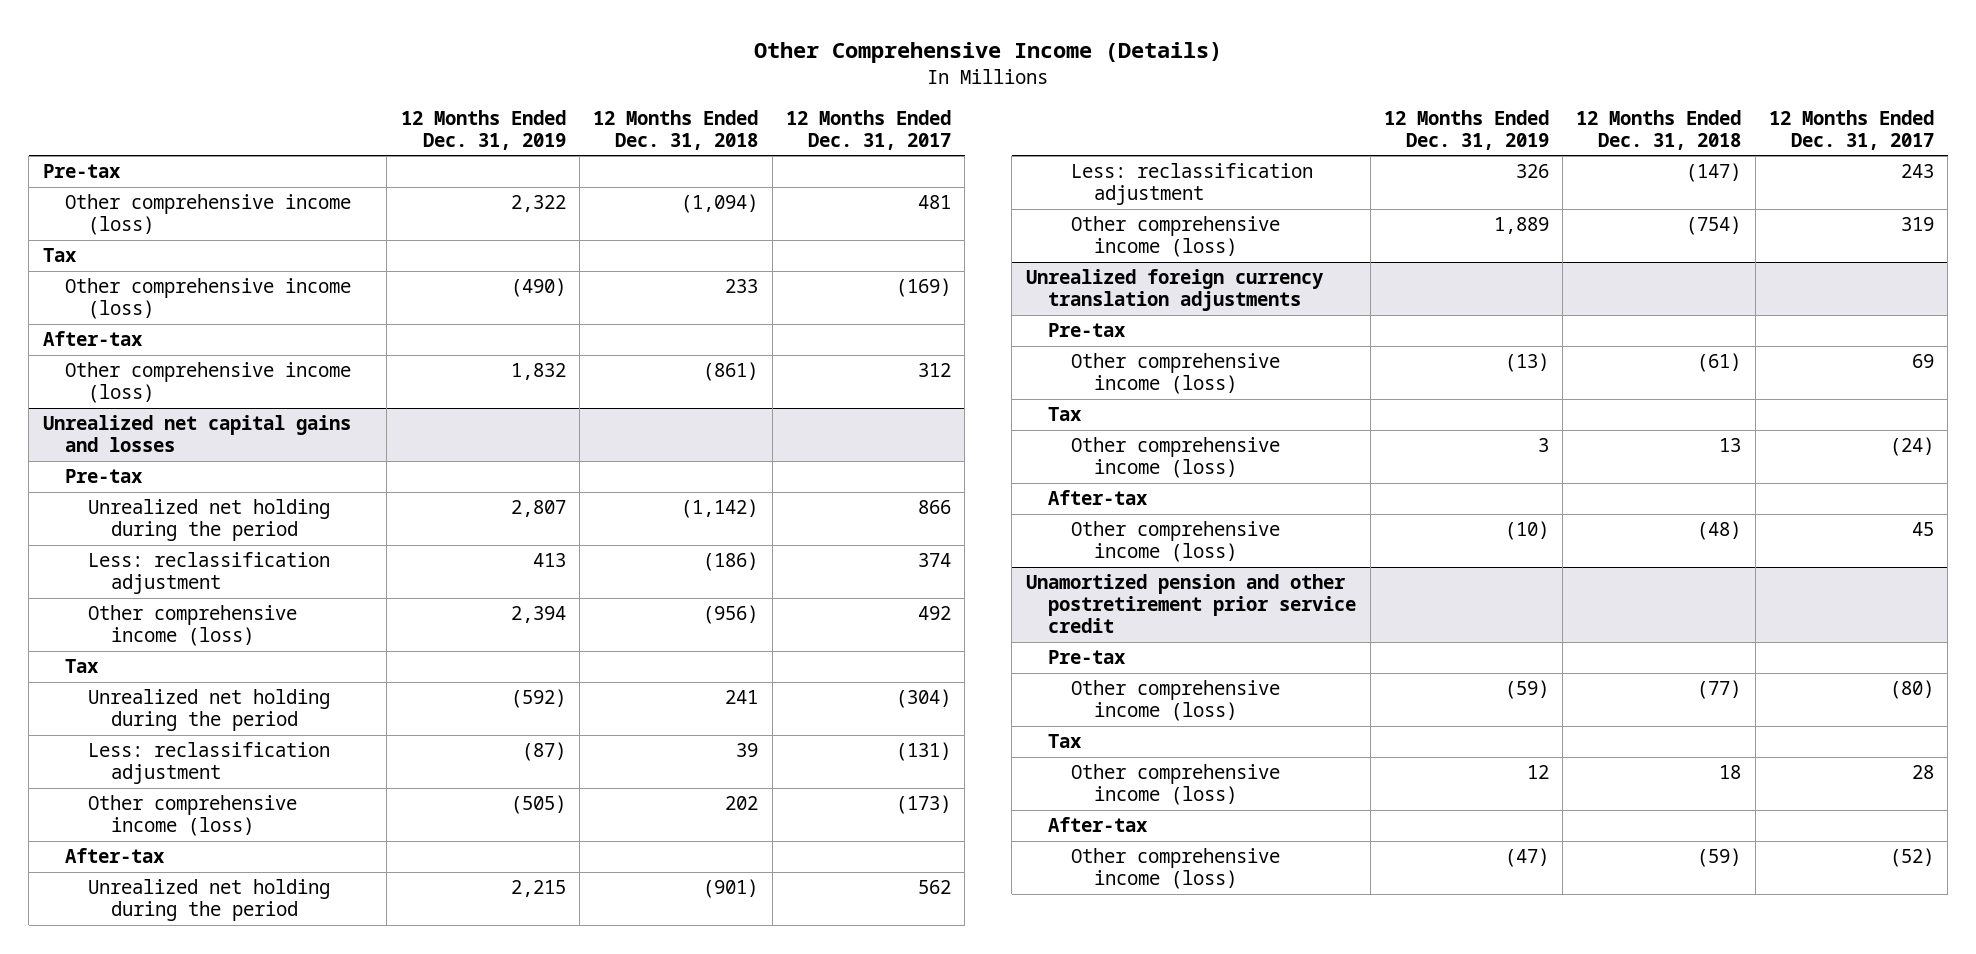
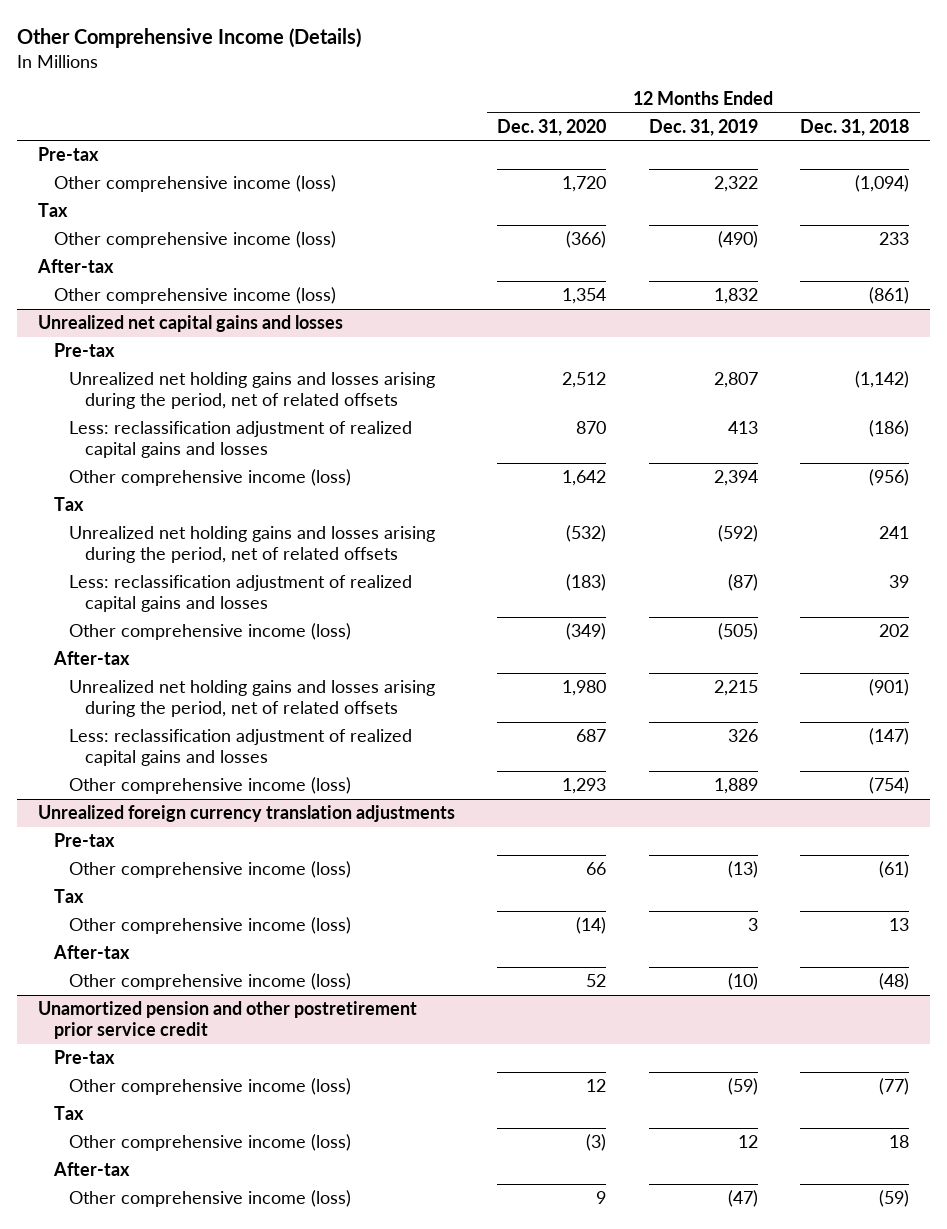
[785,109,951,150] 12 Months Ended Dec. 31, 2017 -> none
none -> [497,118,607,136] Dec. 31, 2020
[87,499,330,542] Unrealized net holding during the period -> [69,372,436,410] Unrealized net holding gains and losses arising during the period, net of related offsets
[87,552,330,595] Less: reclassification adjustment -> [69,421,413,459] Less: reclassification adjustment of realized capital gains and losses
[87,689,330,732] Unrealized net holding during the period -> [69,526,436,564] Unrealized net holding gains and losses arising during the period, net of related offsets
[87,742,330,785] Less: reclassification adjustment -> [69,575,413,613] Less: reclassification adjustment of realized capital gains and losses
[87,879,330,922] Unrealized net holding during the period -> [69,680,436,718] Unrealized net holding gains and losses arising during the period, net of related offsets
[1071,163,1314,206] Less: reclassification adjustment -> [69,729,413,767] Less: reclassification adjustment of realized capital gains and losses

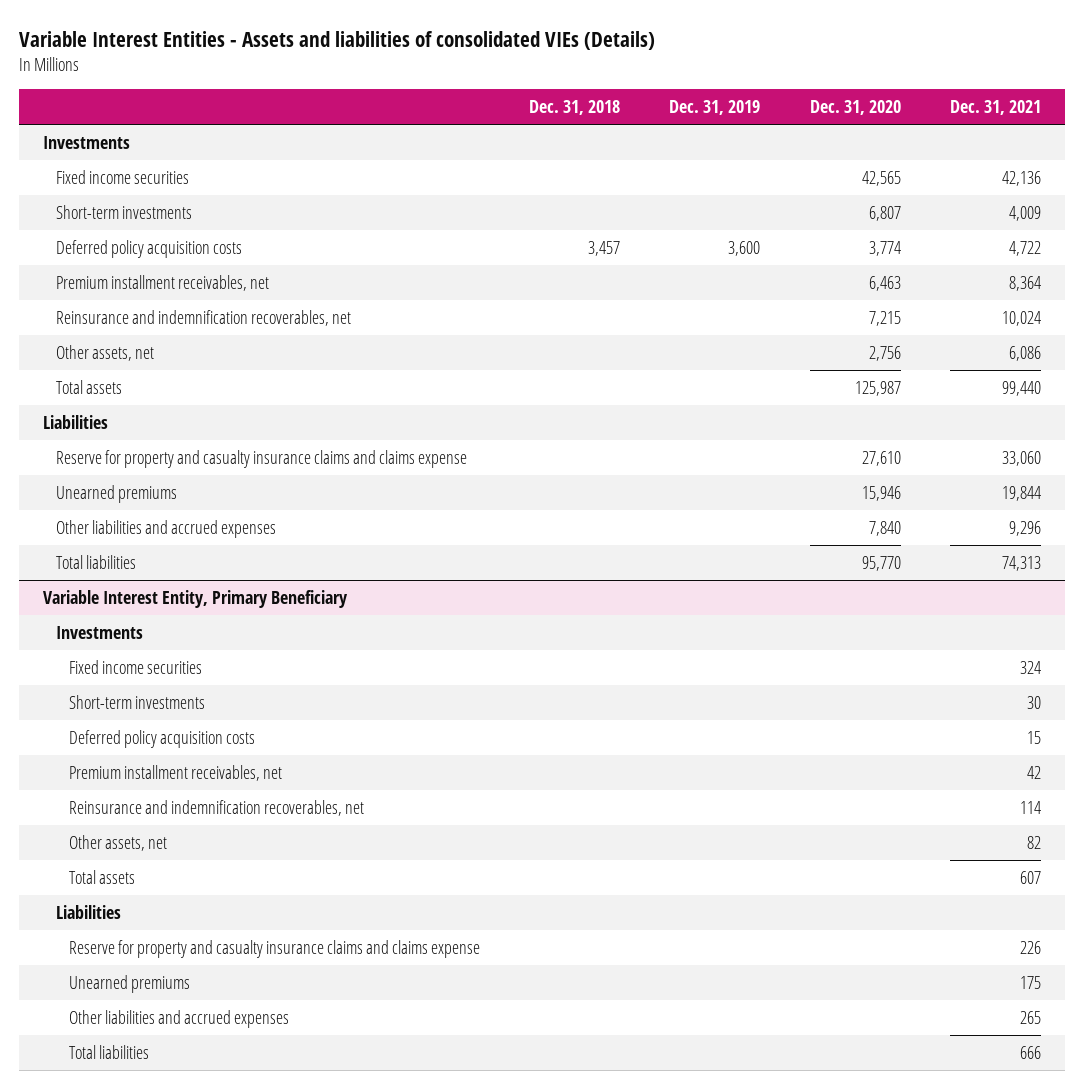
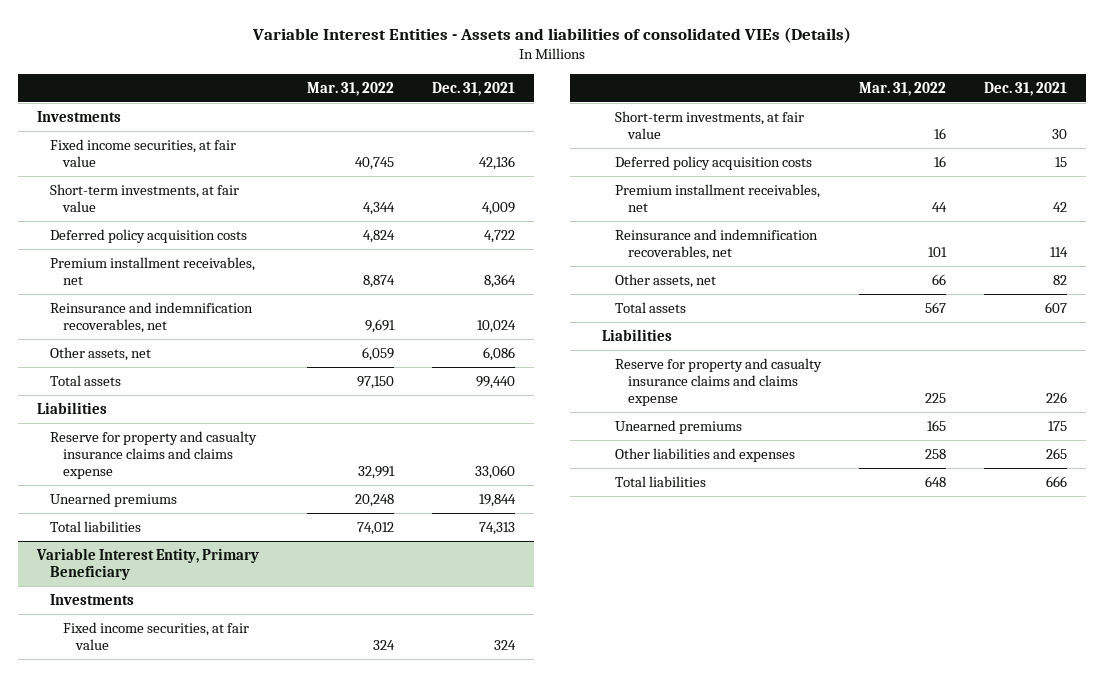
[529,99,621,115] Dec. 31, 2018 -> none
[669,99,761,115] Dec. 31, 2019 -> none
[809,99,901,115] Dec. 31, 2020 -> none
none -> [306,81,394,96] Mar. 31, 2022
[56,169,190,184] Fixed income securities -> [49,138,236,167] Fixed income securities, at fair value
[56,204,193,219] Short-term investments -> [49,183,239,212] Short-term investments, at fair value
[56,519,277,538] Other liabilities and accrued expenses -> none
[69,659,203,674] Fixed income securities -> [62,621,249,650] Fixed income securities, at fair value
[69,694,206,709] Short-term investments -> [614,110,804,139] Short-term investments, at fair value
[69,1009,290,1028] Other liabilities and accrued expenses -> [614,447,795,462] Other liabilities and expenses

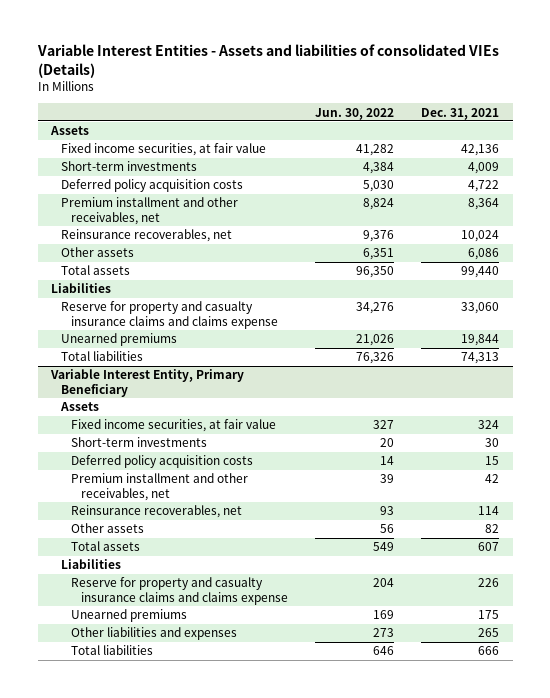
[306,81,394,96] Mar. 31, 2022 -> none
none -> [314,107,394,120] Jun. 30, 2022
[36,110,121,122] Investments -> none
none -> [50,126,90,136] Assets
[49,183,239,212] Short-term investments, at fair value -> [60,161,197,172] Short-term investments
[49,256,255,285] Premium installment receivables, net -> [60,197,238,225] Premium installment and other receivables, net
[49,301,253,333] Reinsurance and indemnification recoverables, net -> [60,229,232,243] Reinsurance recoverables, net
[49,346,151,361] Other assets, net -> [60,247,134,258] Other assets
[49,593,134,605] Investments -> none
none -> [59,402,99,412] Assets
[614,110,804,139] Short-term investments, at fair value -> [70,437,207,448] Short-term investments
[614,183,820,212] Premium installment receivables, net -> [70,473,248,501] Premium installment and other receivables, net
[614,228,818,260] Reinsurance and indemnification recoverables, net -> [70,505,242,519] Reinsurance recoverables, net
[614,273,716,288] Other assets, net -> [70,523,144,534] Other assets

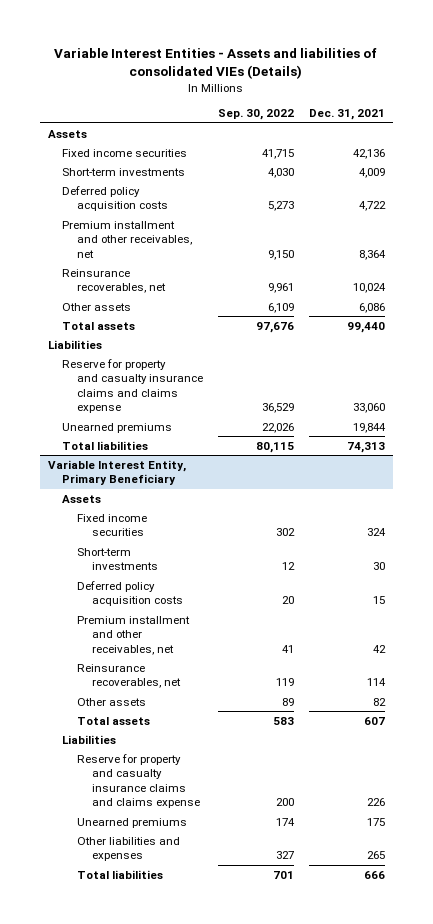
[314,107,394,120] Jun. 30, 2022 -> none
none -> [218,109,295,121] Sep. 30, 2022
[60,143,266,157] Fixed income securities, at fair value -> [62,148,188,157] Fixed income securities
[70,419,276,433] Fixed income securities, at fair value -> [77,513,148,537] Fixed income securities

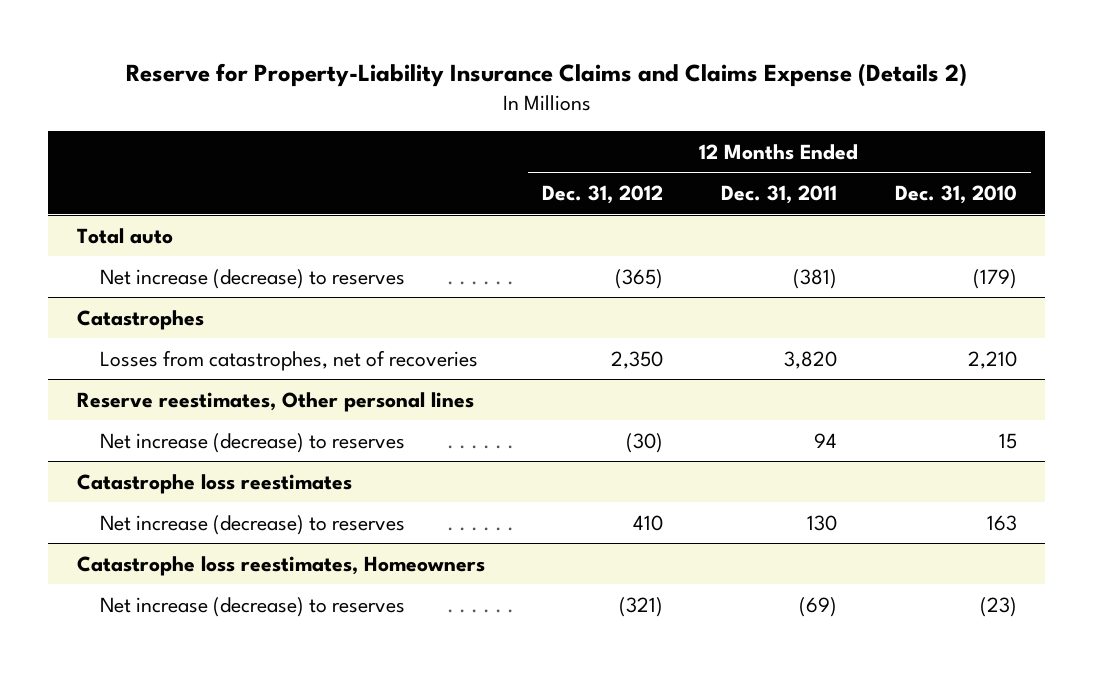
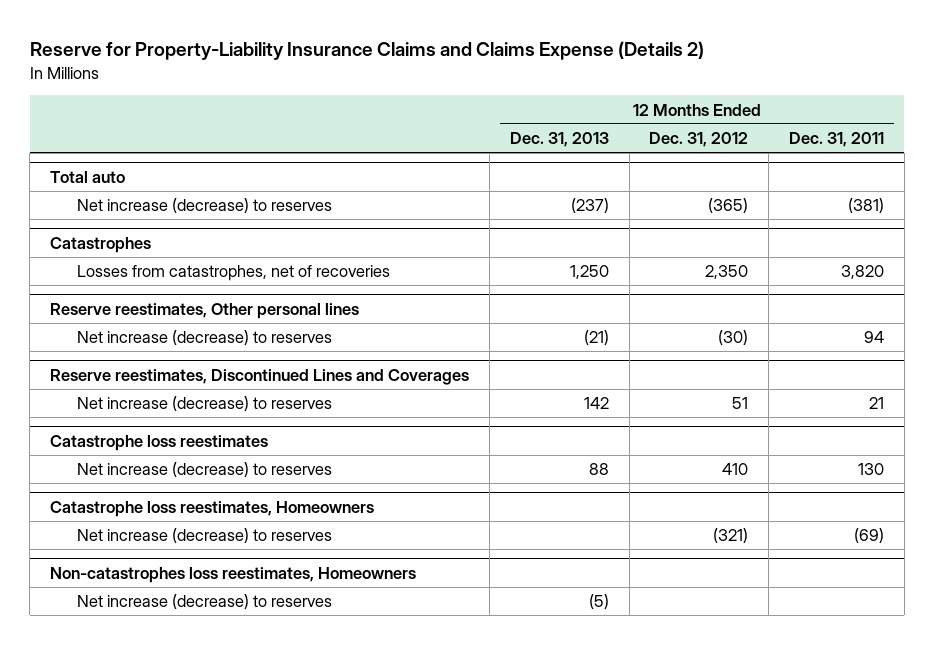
[894,185,1017,205] Dec. 31, 2010 -> none
none -> [509,131,609,147] Dec. 31, 2013
none -> [50,368,470,385] Reserve reestimates, Discontinued Lines and Coverages
none -> [76,396,332,412] Net increase (decrease) to reserves
none -> [50,566,417,583] Non-catastrophes loss reestimates, Homeowners
none -> [76,594,332,610] Net increase (decrease) to reserves

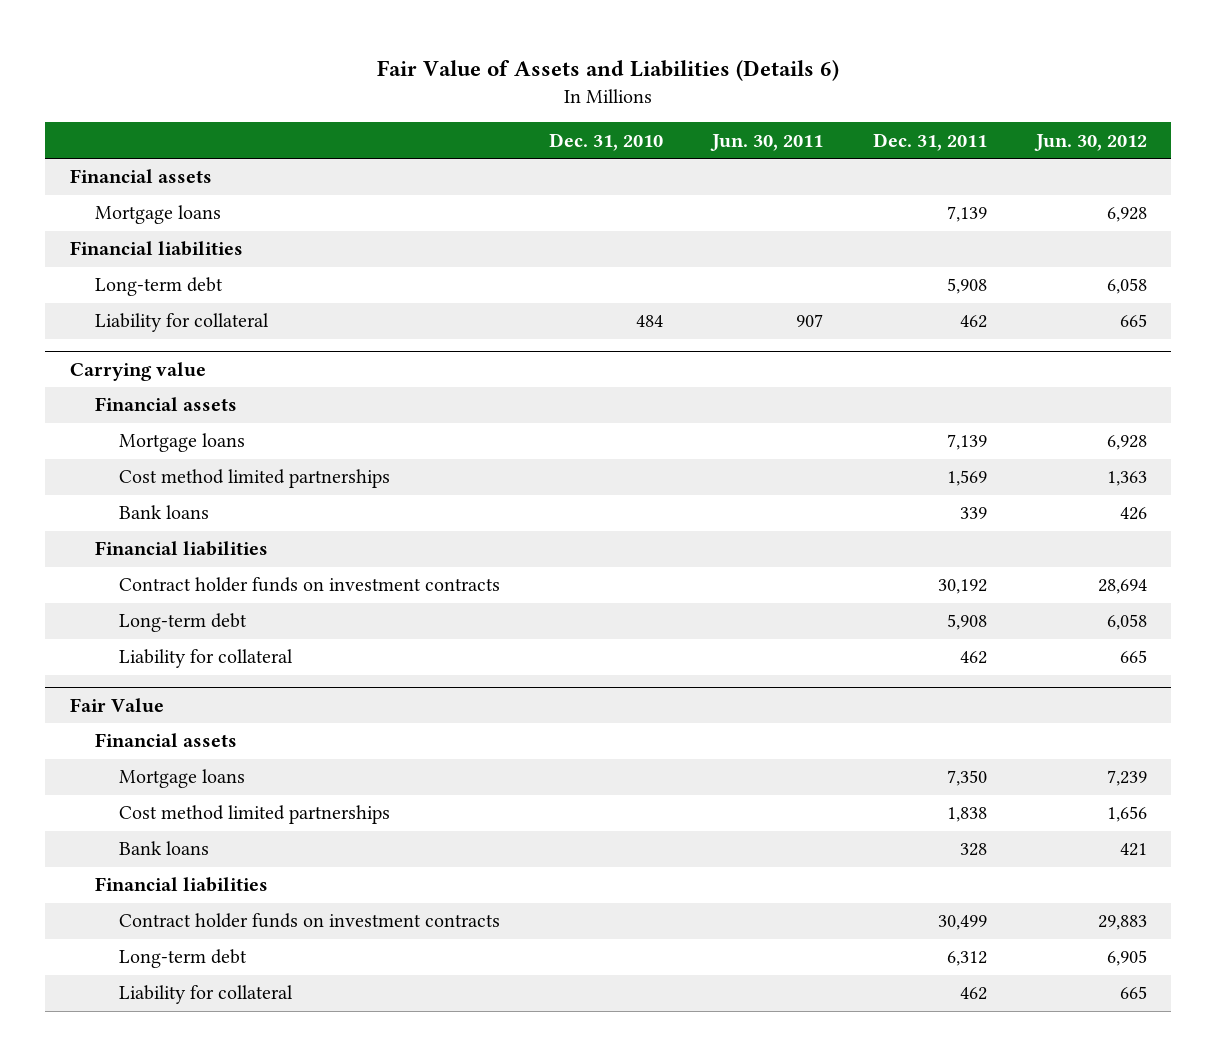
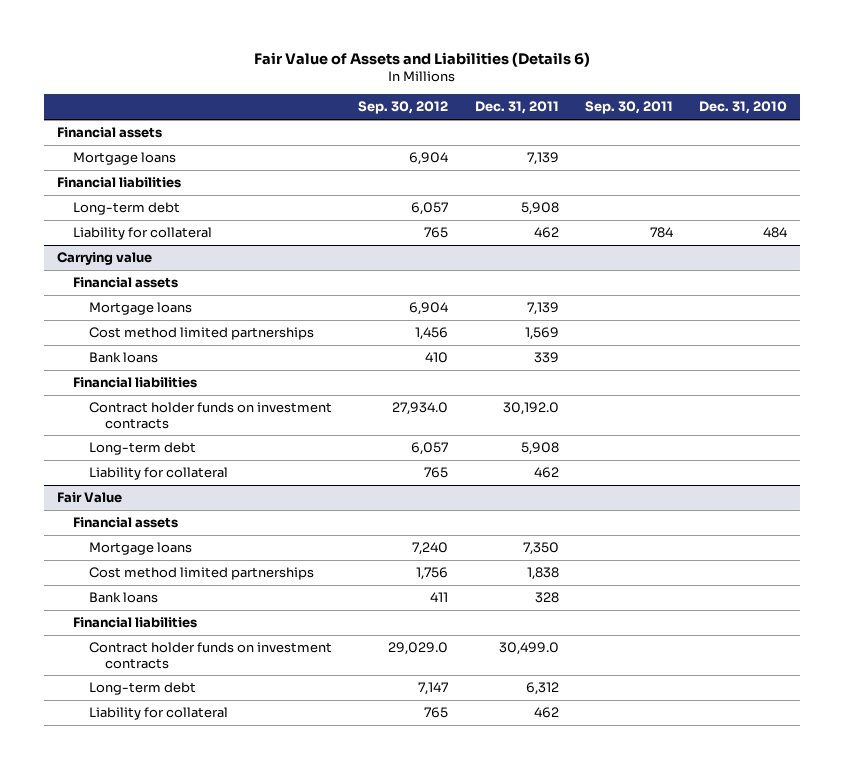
[710,133,824,151] Jun. 30, 2011 -> none
[1033,133,1147,151] Jun. 30, 2012 -> none
none -> [358,101,449,115] Sep. 30, 2012
none -> [585,101,674,115] Sep. 30, 2011
[937,579,987,595] 30,192 -> [502,402,559,416] 30,192.0
[937,915,987,931] 30,499 -> [498,642,559,656] 30,499.0

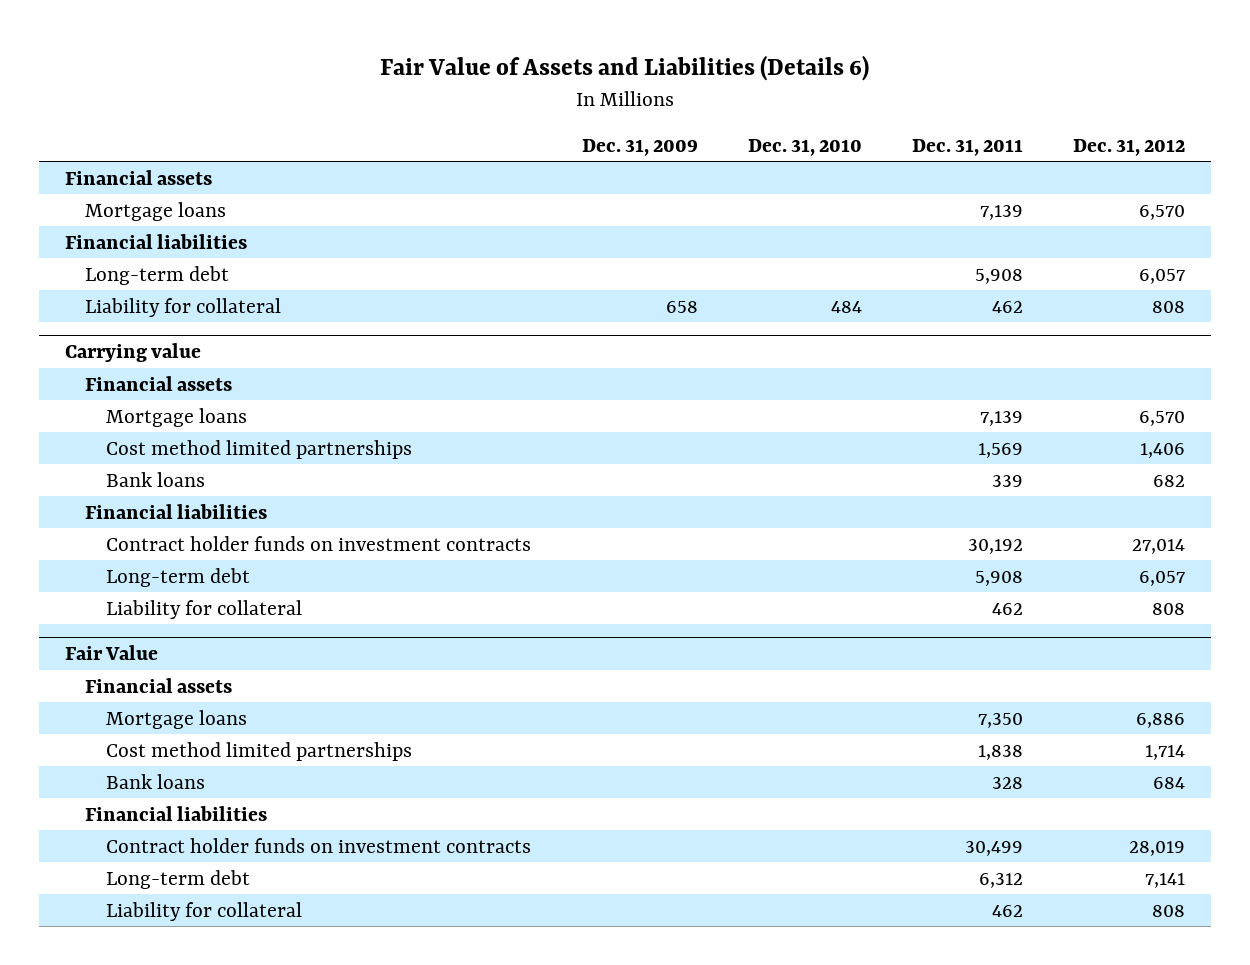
[358,101,449,115] Sep. 30, 2012 -> none
[585,101,674,115] Sep. 30, 2011 -> none
none -> [581,138,698,156] Dec. 31, 2009
none -> [1073,138,1186,156] Dec. 31, 2012
[502,402,559,416] 30,192.0 -> [968,538,1024,554] 30,192
[498,642,559,656] 30,499.0 -> [965,840,1024,856] 30,499

